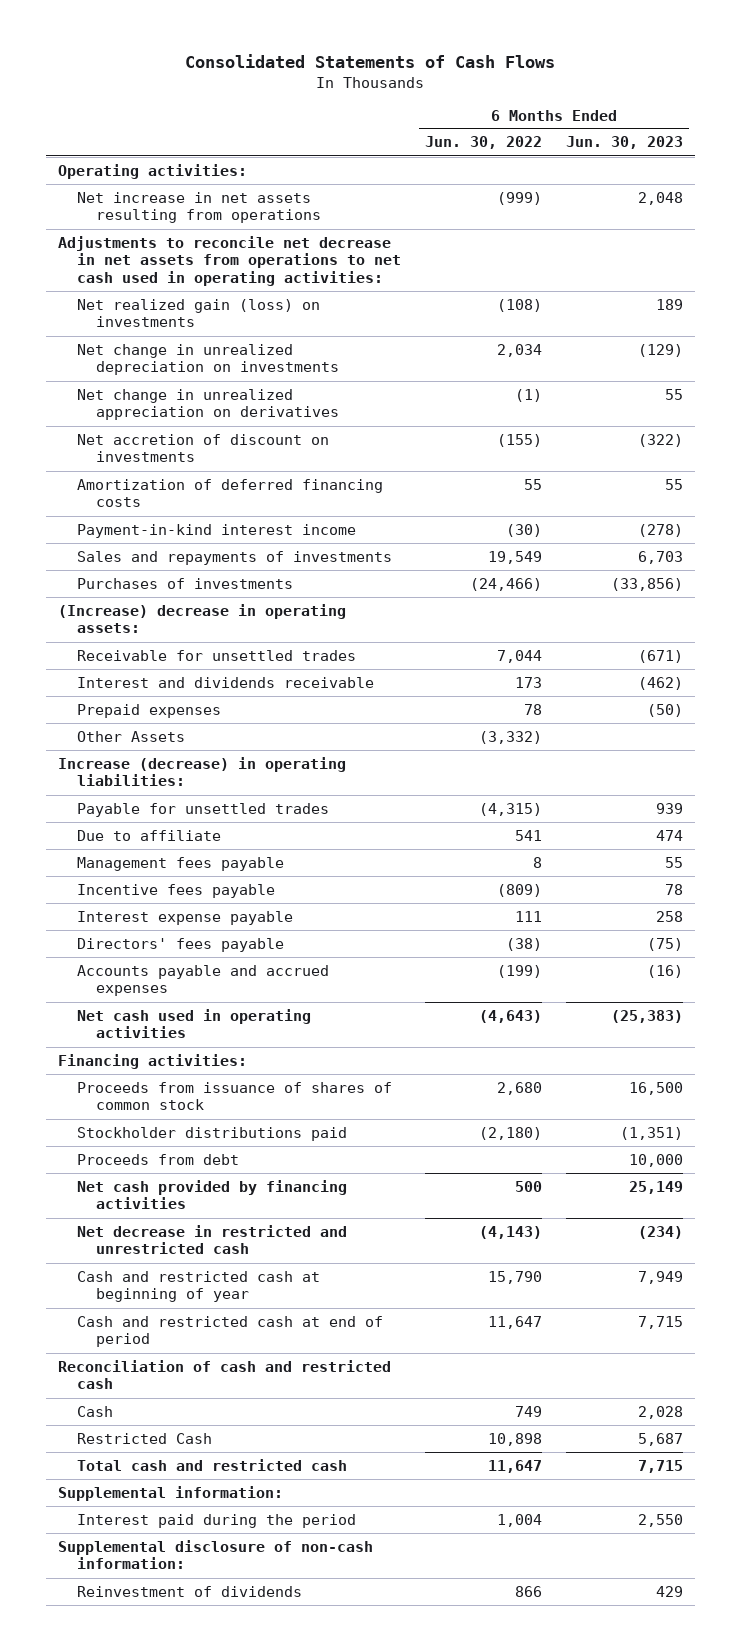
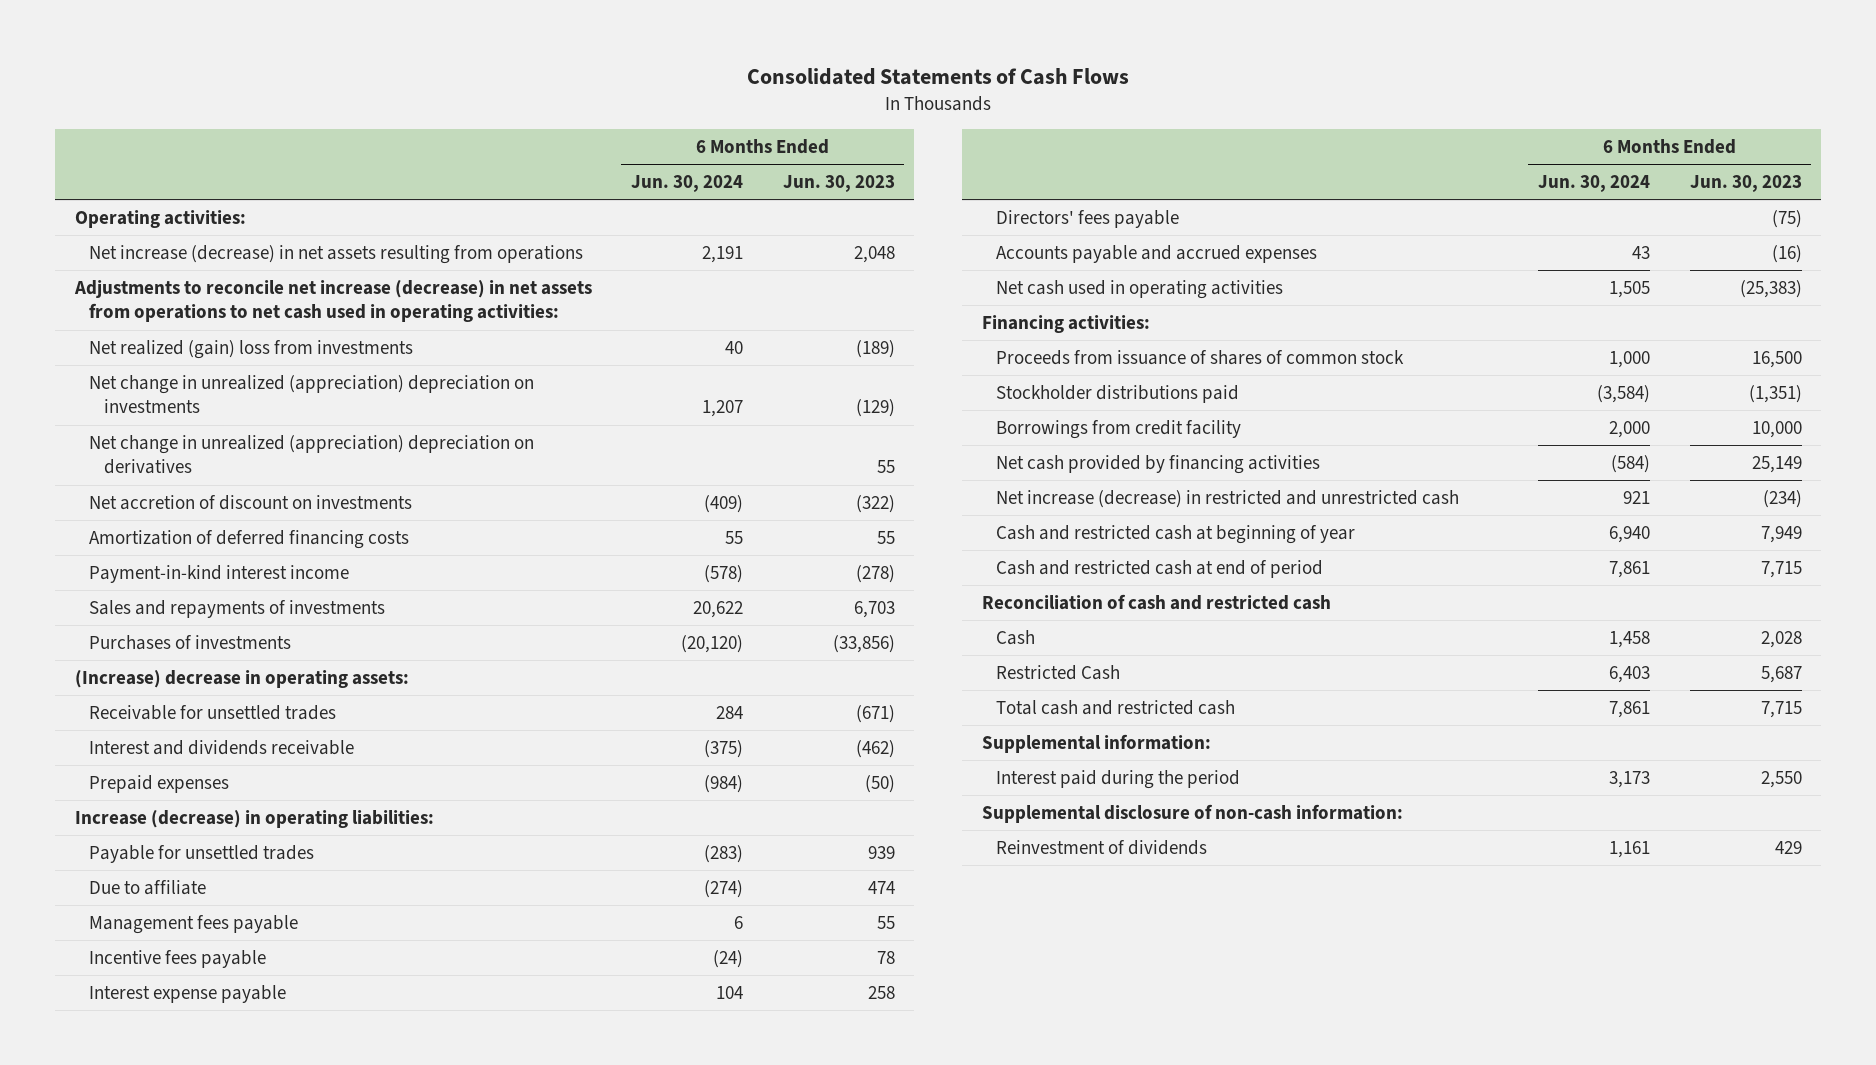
[424,136,542,150] Jun. 30, 2022 -> none
none -> [631,174,744,192] Jun. 30, 2024
[76,191,321,224] Net increase in net assets resulting from operations -> [89,244,584,264] Net increase (decrease) in net assets resulting from operations
[57,235,401,287] Adjustments to reconcile net decrease in net assets from operations to net cash used in operating activities: -> [73,279,592,323] Adjustments to reconcile net increase (decrease) in net assets from operations to net cash used in operating activities:
[76,298,320,328] Net realized gain (loss) on investments -> [89,339,414,359] Net realized (gain) loss from investments
[656,298,684,310] 189 -> [855,339,895,358] (189)
[76,343,339,376] Net change in unrealized depreciation on investments -> [89,374,535,414] Net change in unrealized (appreciation) depreciation on investments
[76,388,339,421] Net change in unrealized appreciation on derivatives -> [89,434,535,475] Net change in unrealized (appreciation) depreciation on derivatives
[76,730,185,742] Other Assets -> none
[76,1153,239,1165] Proceeds from debt -> none
none -> [996,419,1242,439] Borrowings from credit facility
[76,1224,347,1255] Net decrease in restricted and unrestricted cash -> [996,489,1460,508] Net increase (decrease) in restricted and unrestricted cash

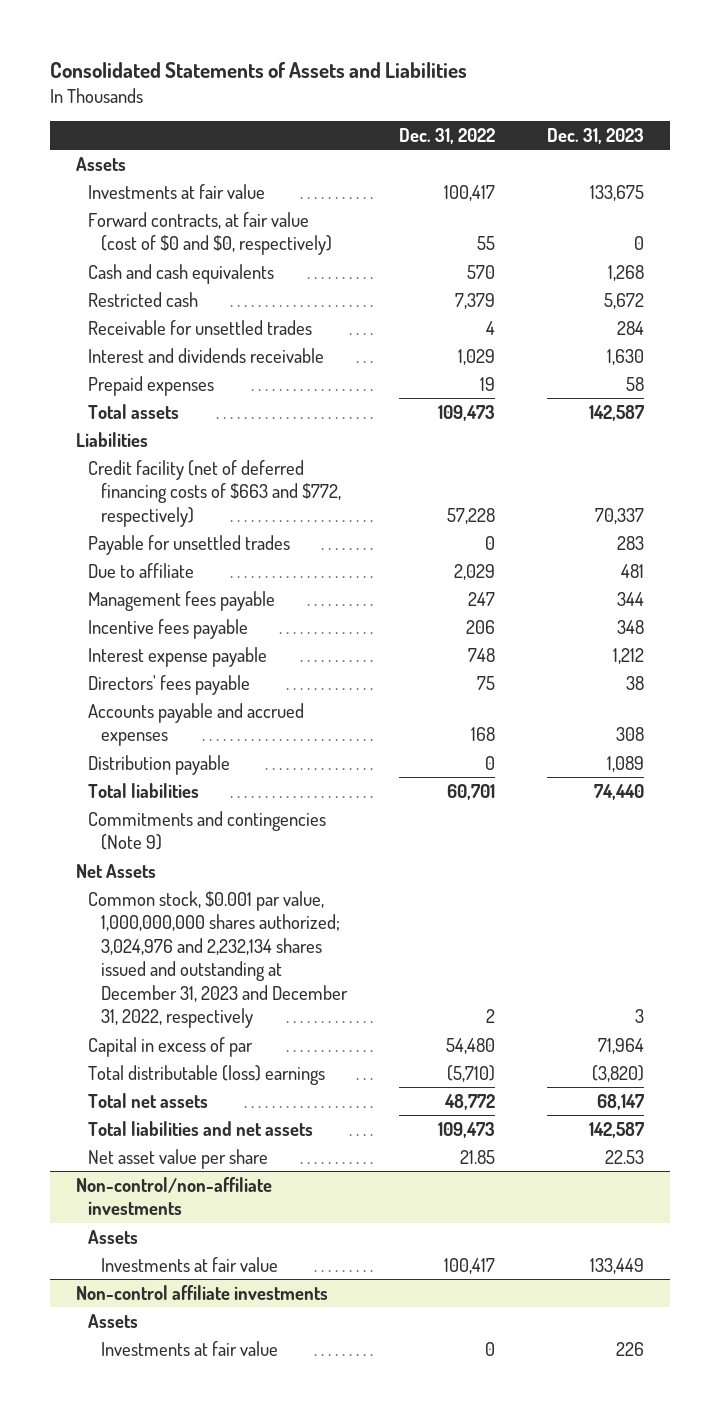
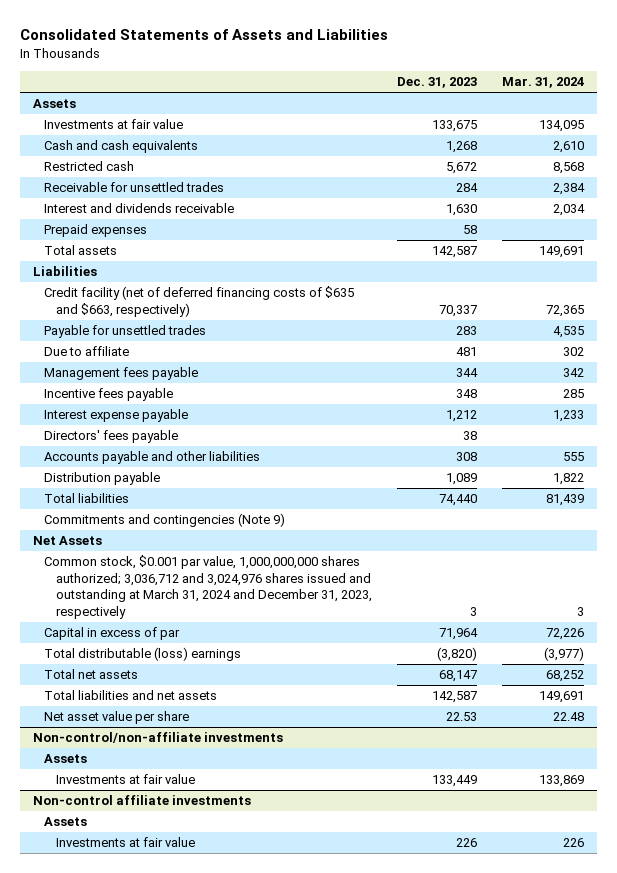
[399,127,496,144] Dec. 31, 2022 -> none
none -> [502,77,585,89] Mar. 31, 2024
[88,211,333,256] Forward contracts, at fair value (cost of $0 and $0, respectively) -> none
[88,459,342,527] Credit facility (net of deferred financing costs of $663 and $772, respectively) -> [44,286,355,317] Credit facility (net of deferred financing costs of $635 and $663, respectively)
[88,702,305,747] Accounts payable and accrued expenses -> [44,451,261,465] Accounts payable and other liabilities
[88,890,349,1029] Common stock, $0.001 par value, 1,000,000,000 shares authorized; 3,024,976 and 2,232,134 shares issued and outstanding at December 31, 2023 and December 31, 2022, respectively -> [44,555,372,619] Common stock, $0.001 par value, 1,000,000,000 shares authorized; 3,036,712 and 3,024,976 shares issued and outstanding at March 31, 2024 and December 31, 2023, respectively

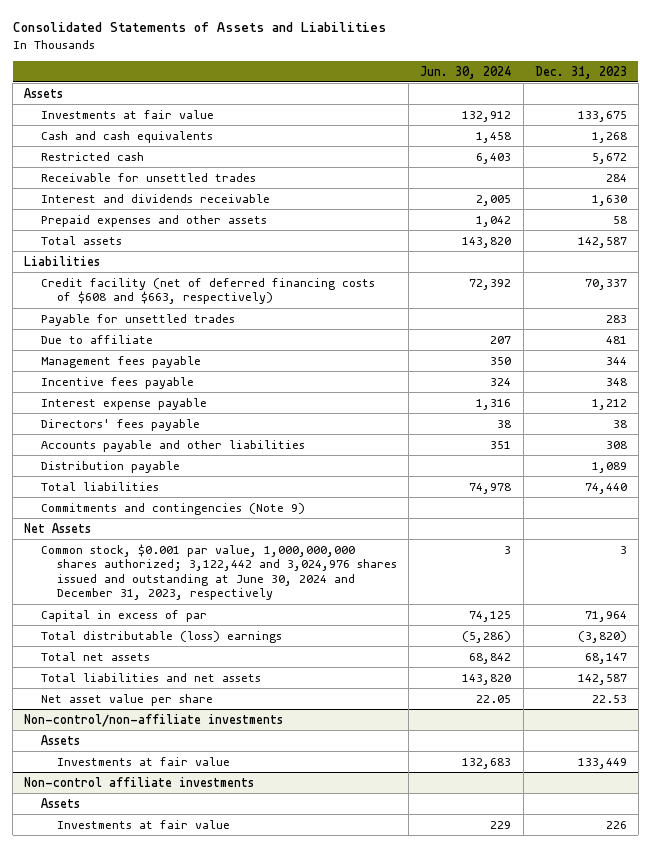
[502,77,585,89] Mar. 31, 2024 -> none
none -> [420,65,512,79] Jun. 30, 2024
[44,224,148,238] Prepaid expenses -> none
none -> [40,214,267,227] Prepaid expenses and other assets
[44,286,355,317] Credit facility (net of deferred financing costs of $635 and $663, respectively) -> [40,277,375,305] Credit facility (net of deferred financing costs of $608 and $663, respectively)
[44,555,372,619] Common stock, $0.001 par value, 1,000,000,000 shares authorized; 3,036,712 and 3,024,976 shares issued and outstanding at March 31, 2024 and December 31, 2023, respectively -> [40,543,398,601] Common stock, $0.001 par value, 1,000,000,000 shares authorized; 3,122,442 and 3,024,976 shares issued and outstanding at June 30, 2024 and December 31, 2023, respectively

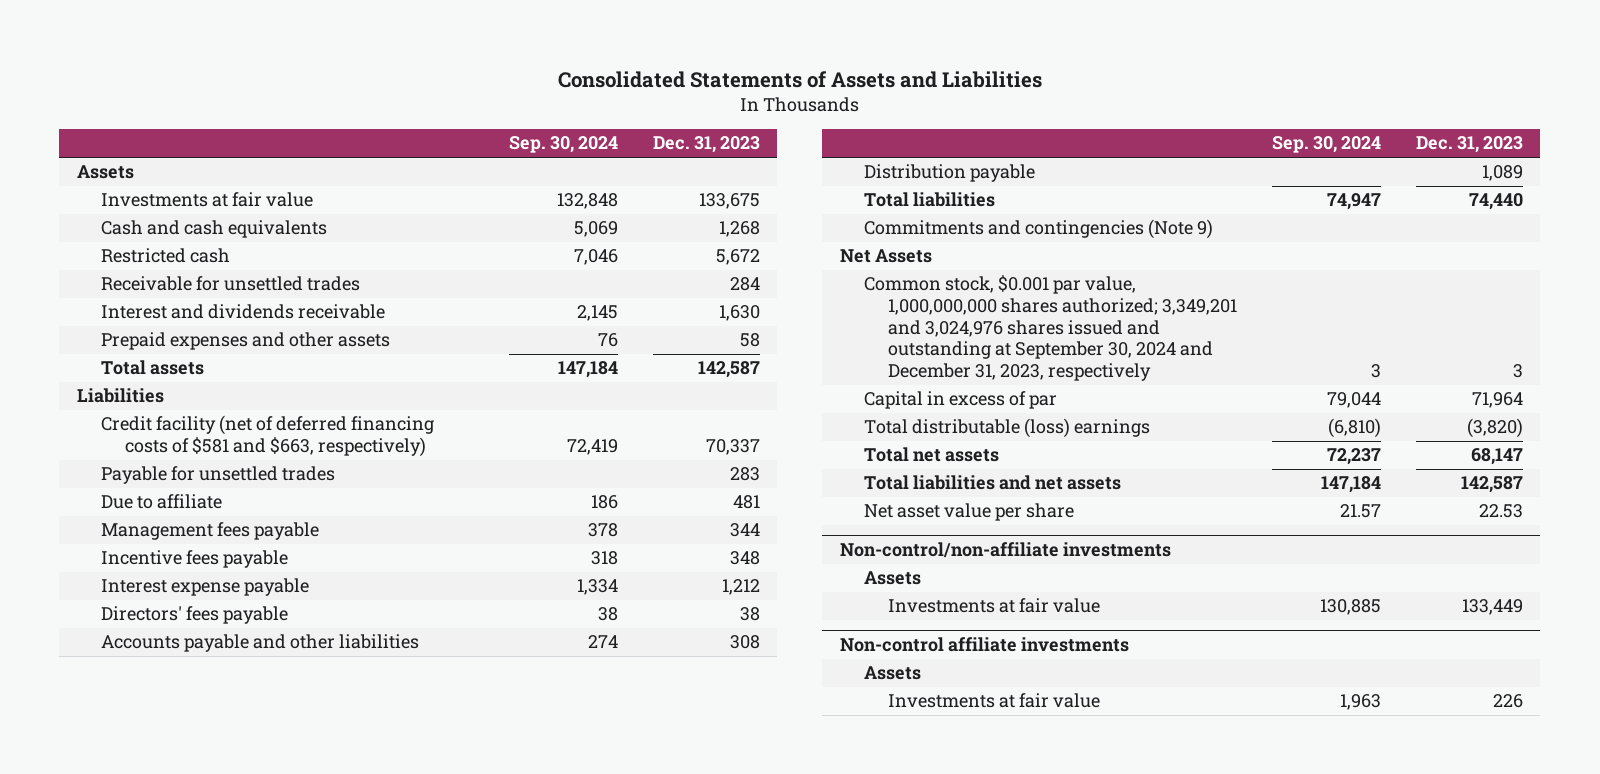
[420,65,512,79] Jun. 30, 2024 -> none
none -> [509,136,619,154] Sep. 30, 2024
[40,277,375,305] Credit facility (net of deferred financing costs of $608 and $663, respectively) -> [100,415,434,458] Credit facility (net of deferred financing costs of $581 and $663, respectively)
[40,543,398,601] Common stock, $0.001 par value, 1,000,000,000 shares authorized; 3,122,442 and 3,024,976 shares issued and outstanding at June 30, 2024 and December 31, 2023, respectively -> [863,275,1238,382] Common stock, $0.001 par value, 1,000,000,000 shares authorized; 3,349,201 and 3,024,976 shares issued and outstanding at September 30, 2024 and December 31, 2023, respectively

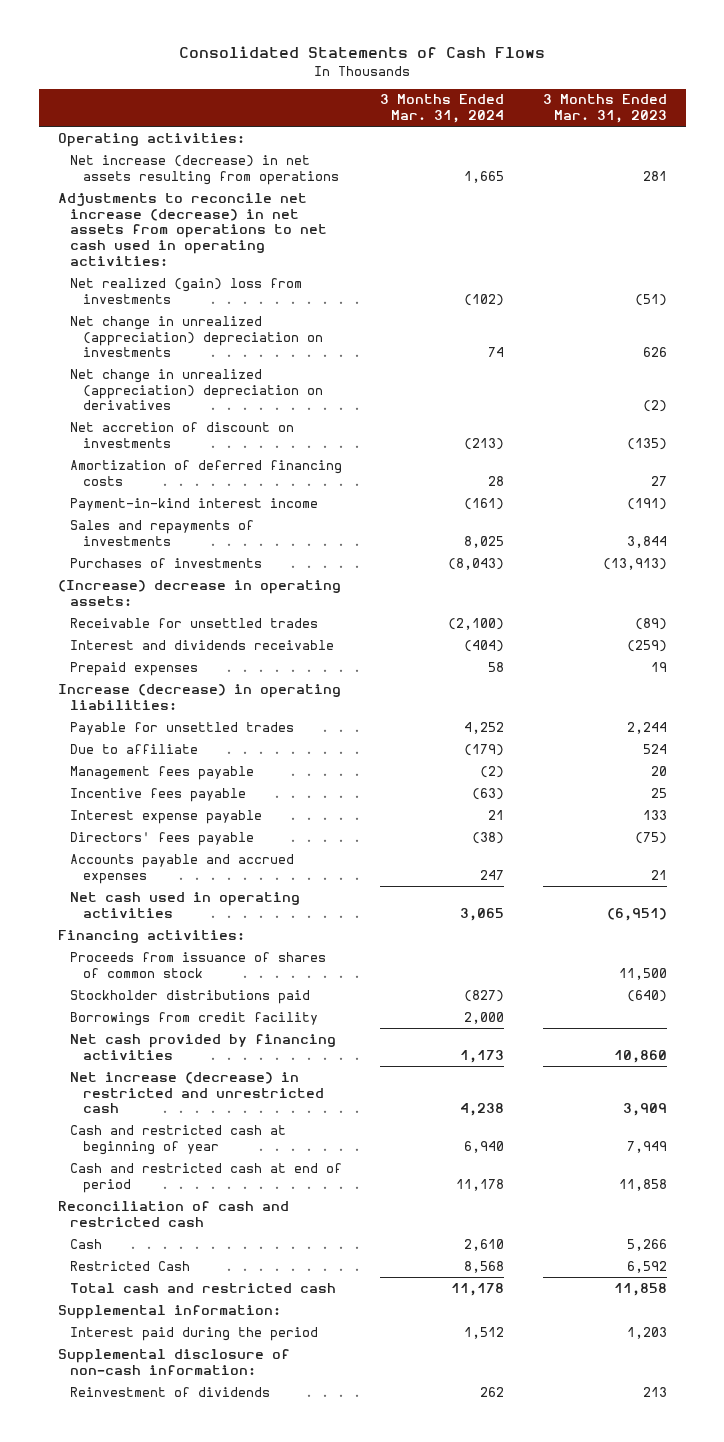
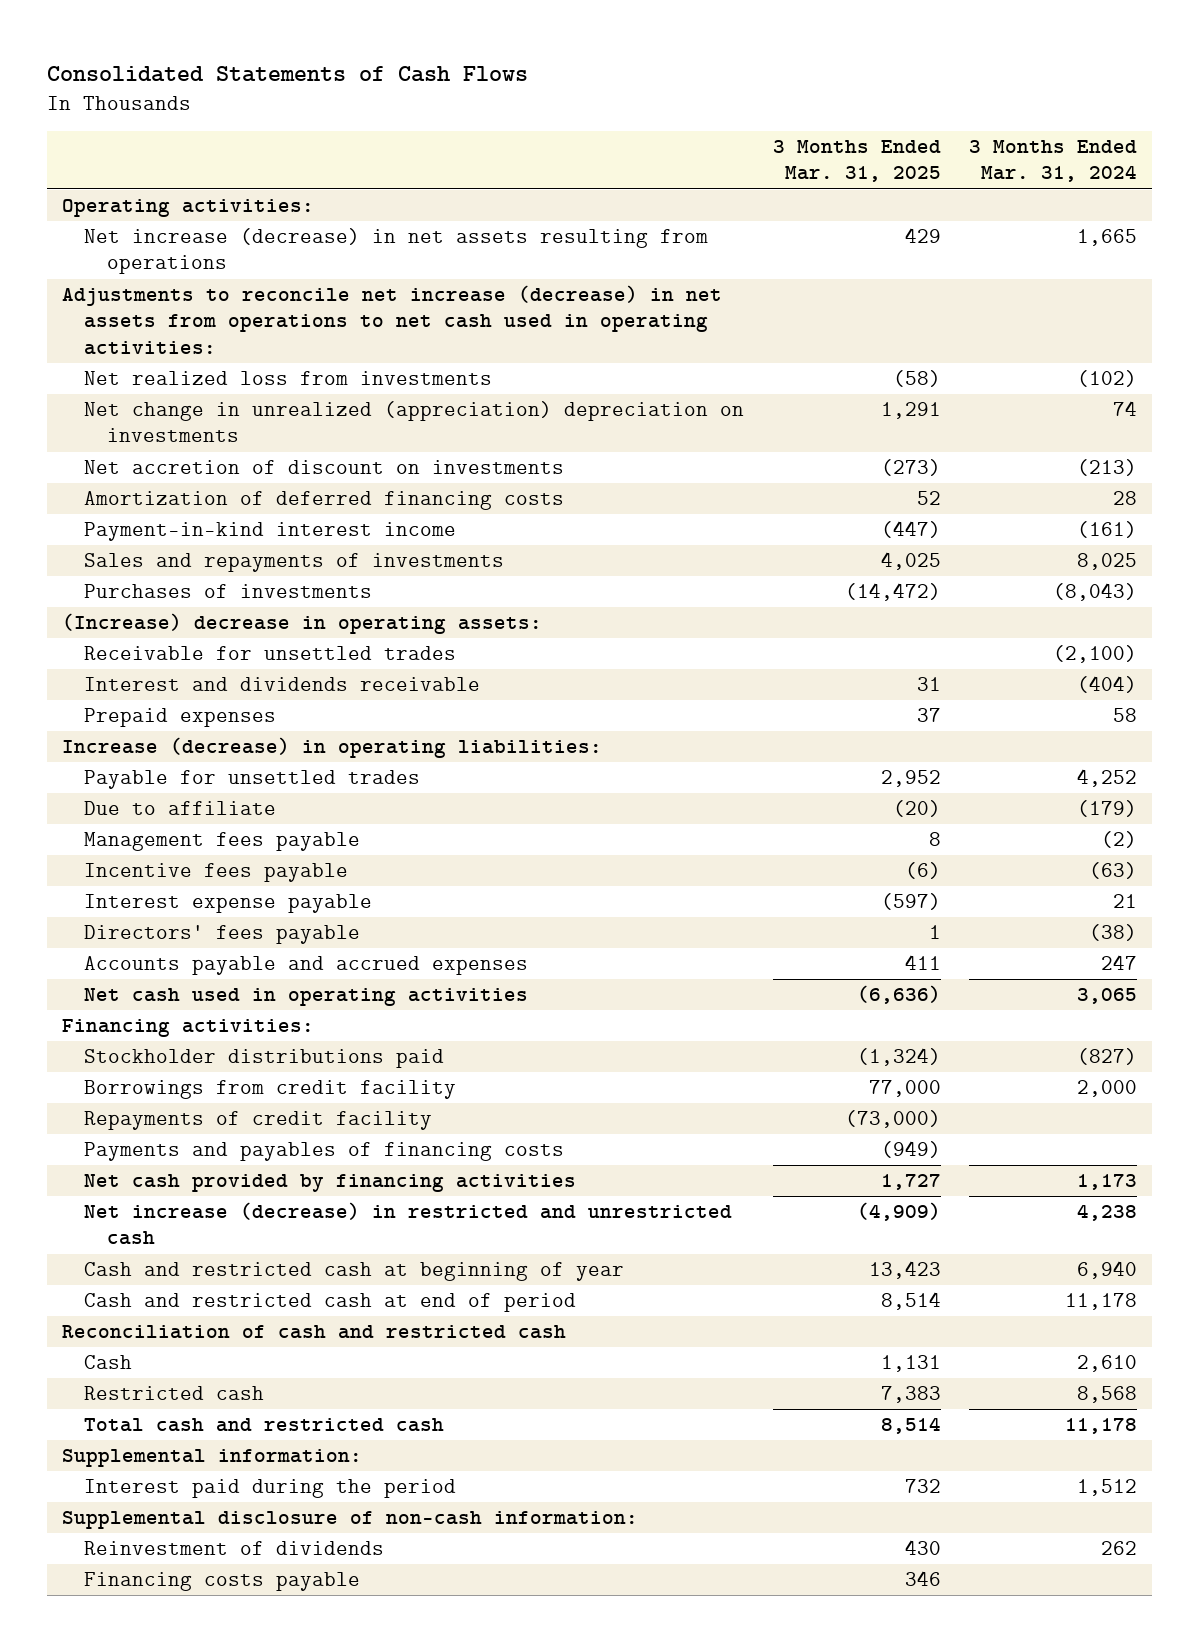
[542,94,667,124] 3 Months Ended Mar. 31, 2023 -> none
none -> [772,140,941,183] 3 Months Ended Mar. 31, 2025
[70,277,303,304] Net realized (gain) loss from investments -> [84,371,493,386] Net realized loss from investments
[70,368,324,411] Net change in unrealized (appreciation) depreciation on derivatives -> none
[70,951,327,978] Proceeds from issuance of shares of common stock -> none
none -> [84,1111,433,1131] Repayments of credit facility
none -> [84,1142,565,1162] Payments and payables of financing costs
[70,1260,191,1271] Restricted Cash -> [84,1386,265,1401] Restricted cash
none -> [84,1572,361,1592] Financing costs payable

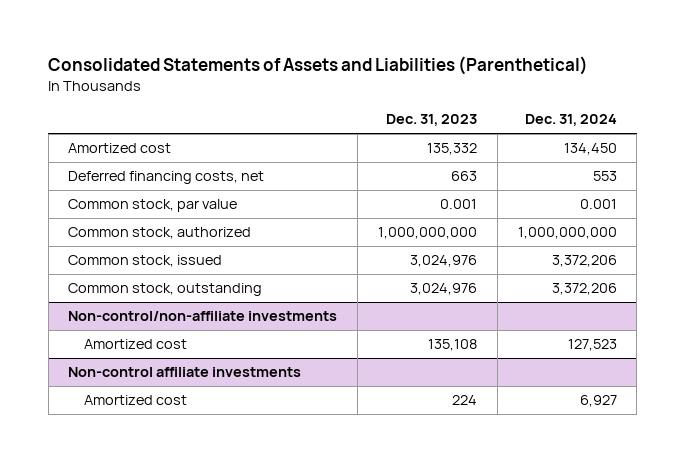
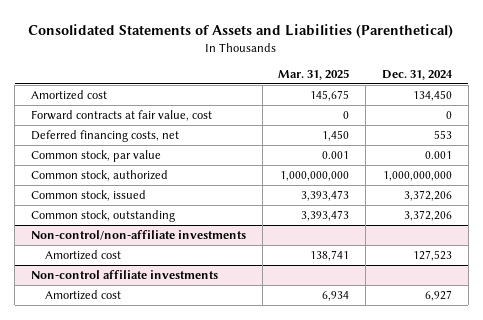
[386,114,478,127] Dec. 31, 2023 -> none
none -> [278,69,350,81] Mar. 31, 2025
none -> [31,109,213,121] Forward contracts at fair value, cost

